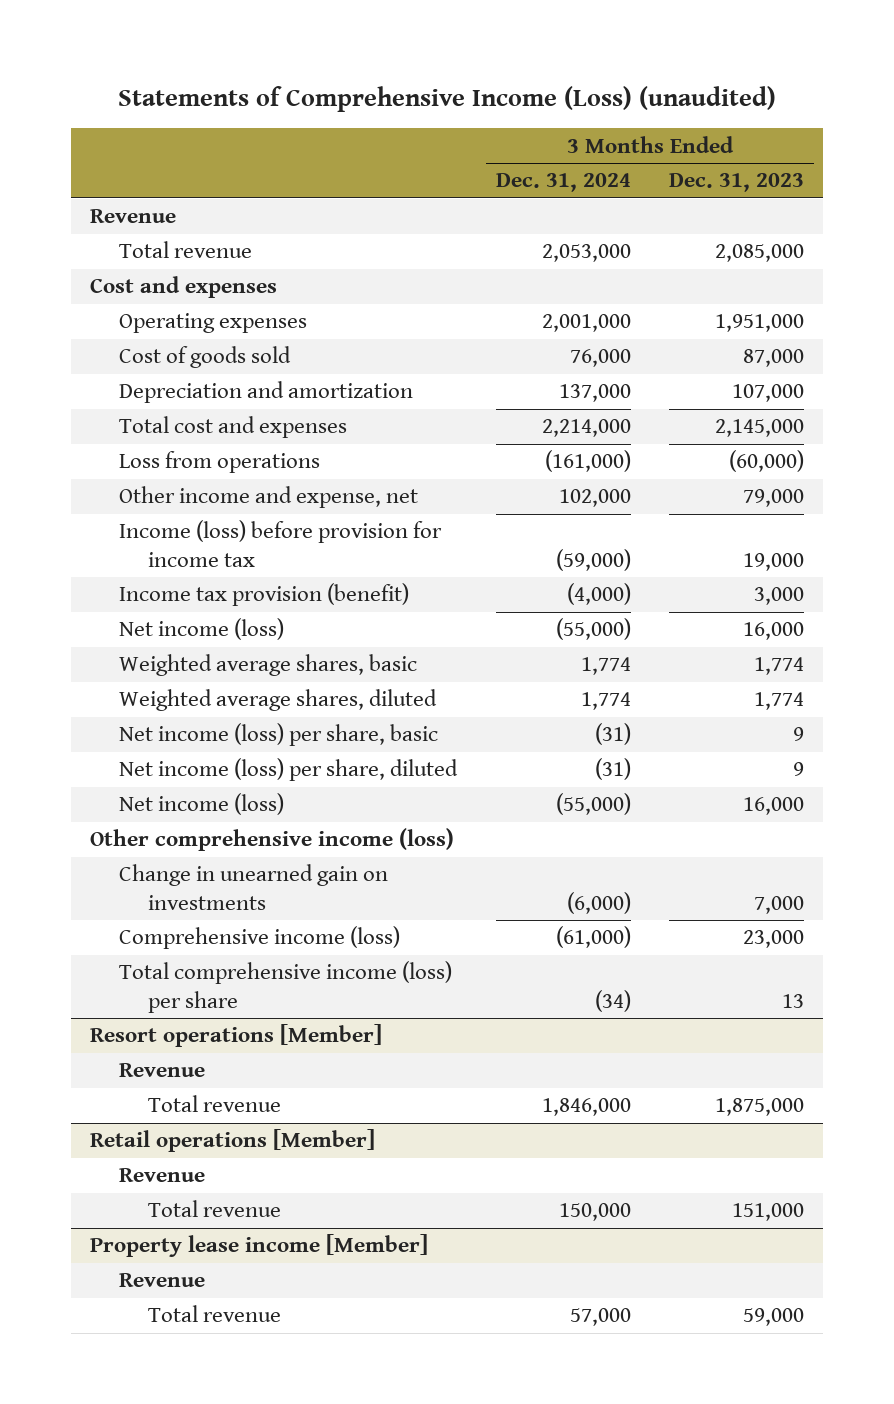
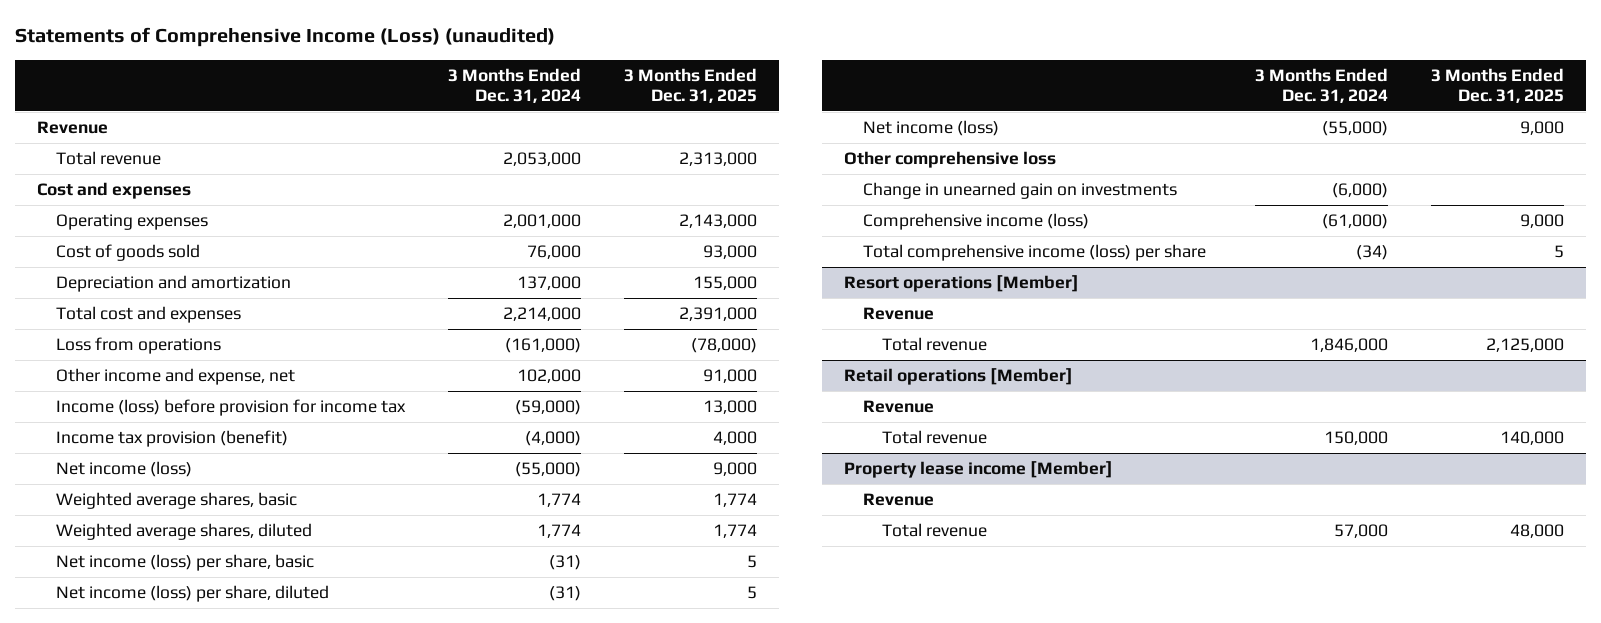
[669,173,805,193] Dec. 31, 2023 -> none
none -> [624,67,758,103] 3 Months Ended Dec. 31, 2025
[90,828,455,852] Other comprehensive income (loss) -> [844,151,1057,169] Other comprehensive loss

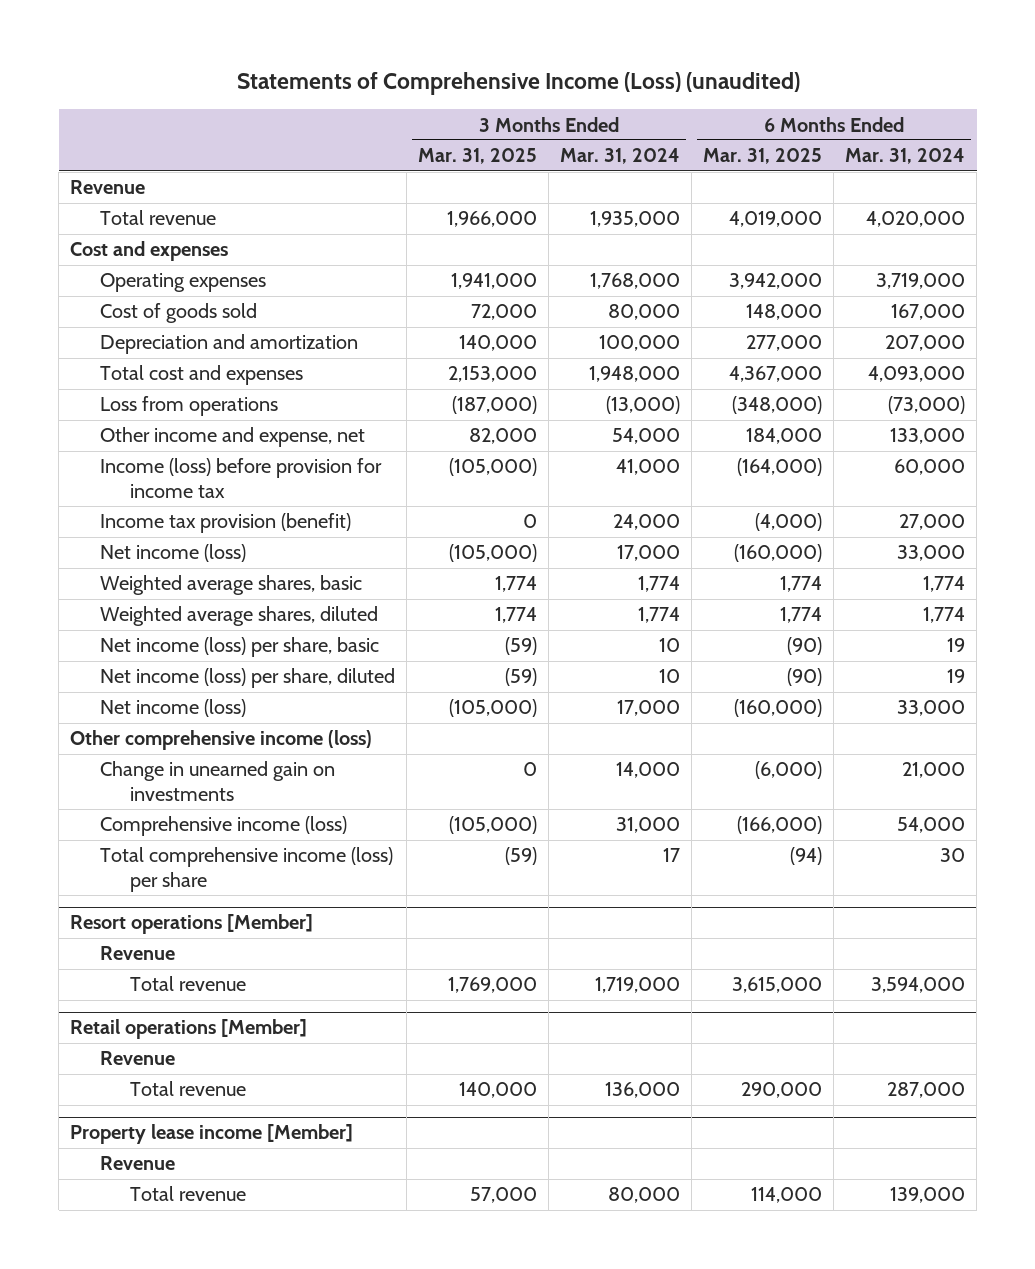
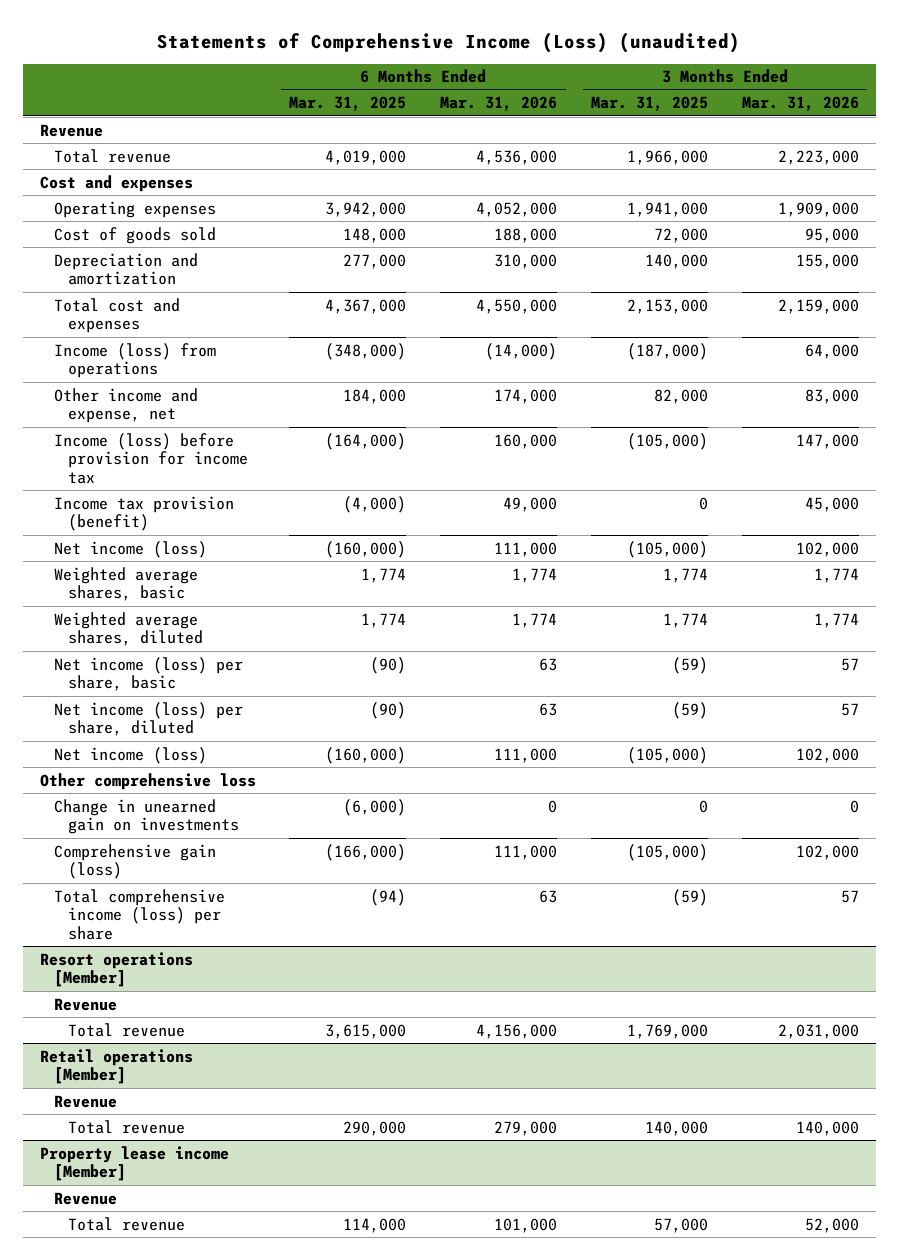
[560,148,681,165] Mar. 31, 2024 -> none
[845,148,966,165] Mar. 31, 2024 -> none
none -> [440,96,558,112] Mar. 31, 2026
none -> [741,96,859,112] Mar. 31, 2026
[100,396,279,417] Loss from operations -> [53,342,216,379] Income (loss) from operations
[70,730,373,751] Other comprehensive income (loss) -> [39,772,256,790] Other comprehensive loss
[100,816,348,837] Comprehensive income (loss) -> [53,843,216,880] Comprehensive gain (loss)

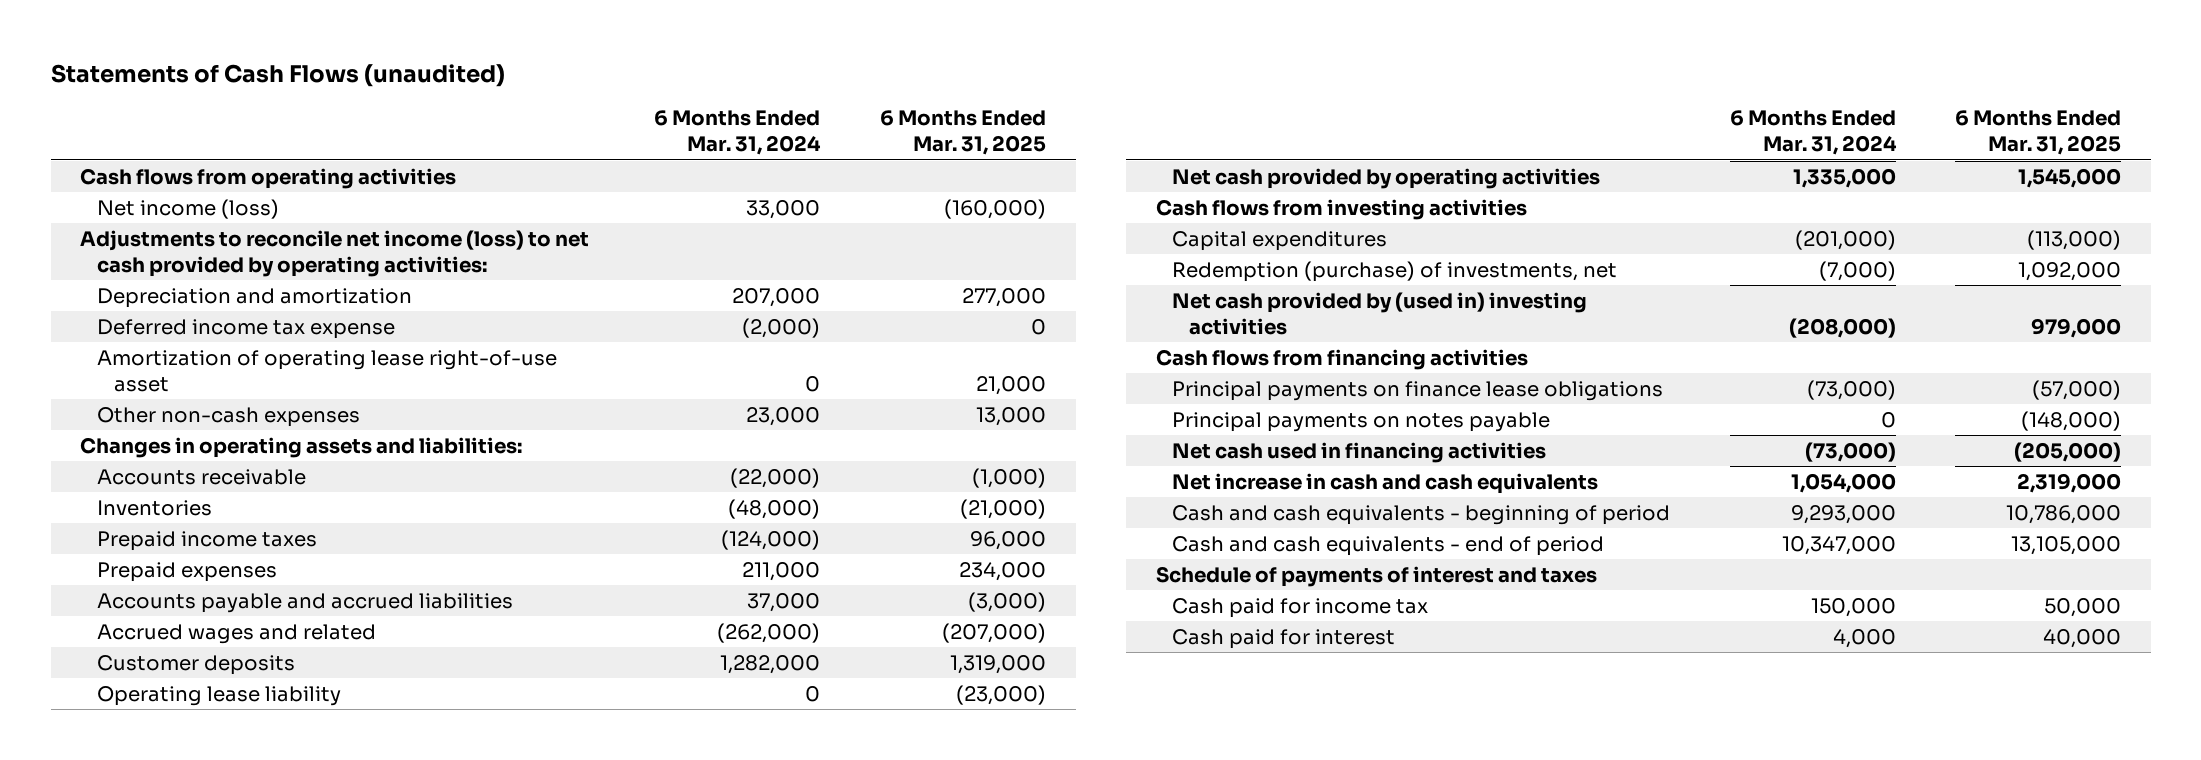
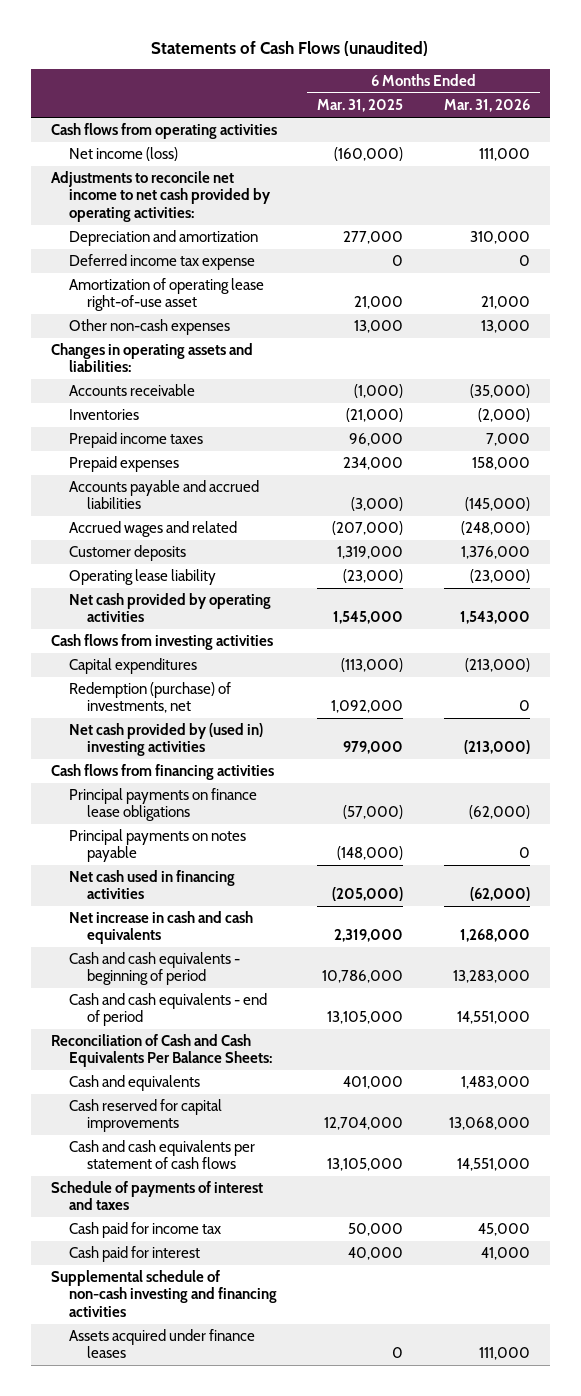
[654,110,822,156] 6 Months Ended Mar. 31, 2024 -> none
none -> [443,99,530,113] Mar. 31, 2026
[80,230,590,278] Adjustments to reconcile net income (loss) to net cash provided by operating activities: -> [51,171,272,222] Adjustments to reconcile net income to net cash provided by operating activities:
none -> [51,1034,273,1068] Reconciliation of Cash and Cash Equivalents Per Balance Sheets:
none -> [69,1075,201,1092] Cash and equivalents
none -> [69,1099,223,1133] Cash reserved for capital improvements
none -> [69,1140,256,1170] Cash and cash equivalents per statement of cash flows
none -> [51,1270,278,1317] Supplemental schedule of non-cash investing and financing activities
none -> [69,1329,256,1359] Assets acquired under finance leases

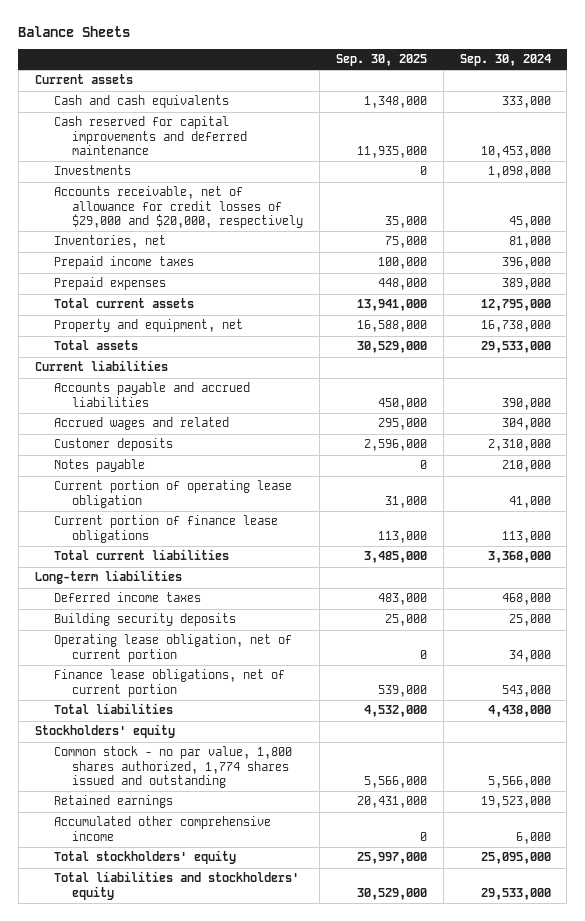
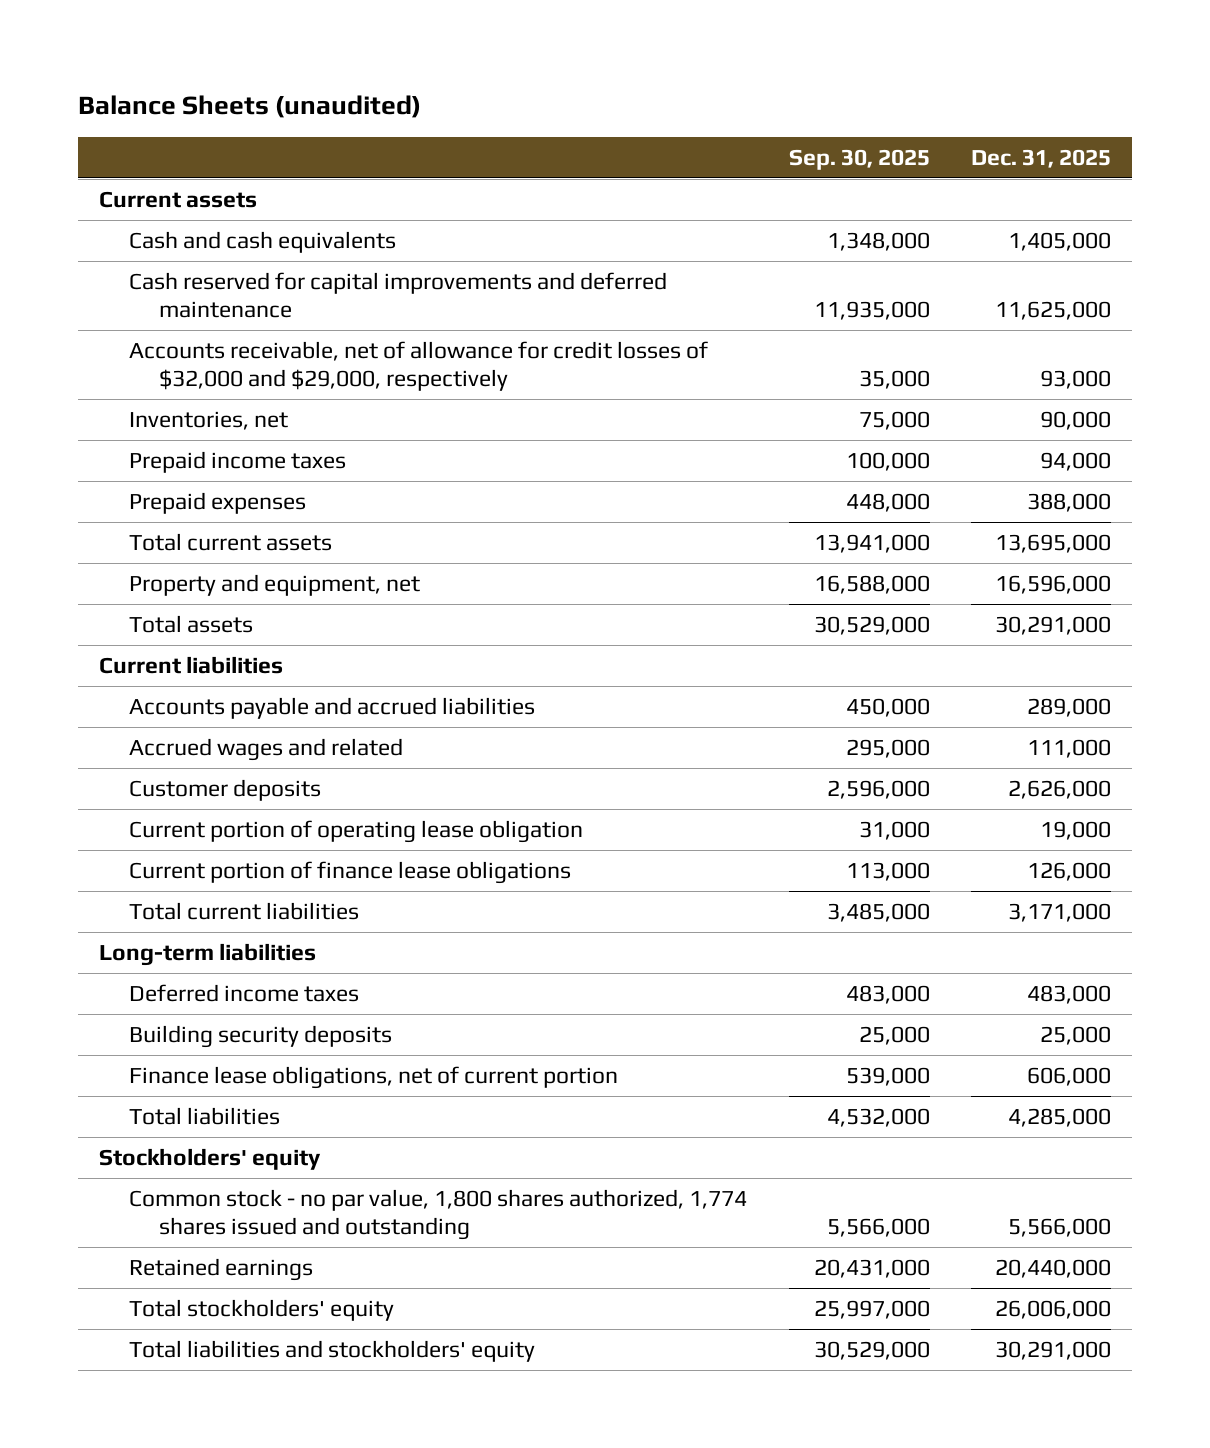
[18,25,131,37] Balance Sheets -> [78,94,422,118] Balance Sheets (unaudited)
[459,54,551,67] Sep. 30, 2024 -> none
none -> [971,148,1112,168] Dec. 31, 2025
[53,165,131,176] Investments -> none
[53,186,304,228] Accounts receivable, net of allowance for credit losses of $29,000 and $20,000, respectively -> [128,341,708,391] Accounts receivable, net of allowance for credit losses of $32,000 and $29,000, respectively
[53,459,145,473] Notes payable -> none
[53,634,292,662] Operating lease obligation, net of current portion -> none
[53,816,271,841] Accumulated other comprehensive income -> none

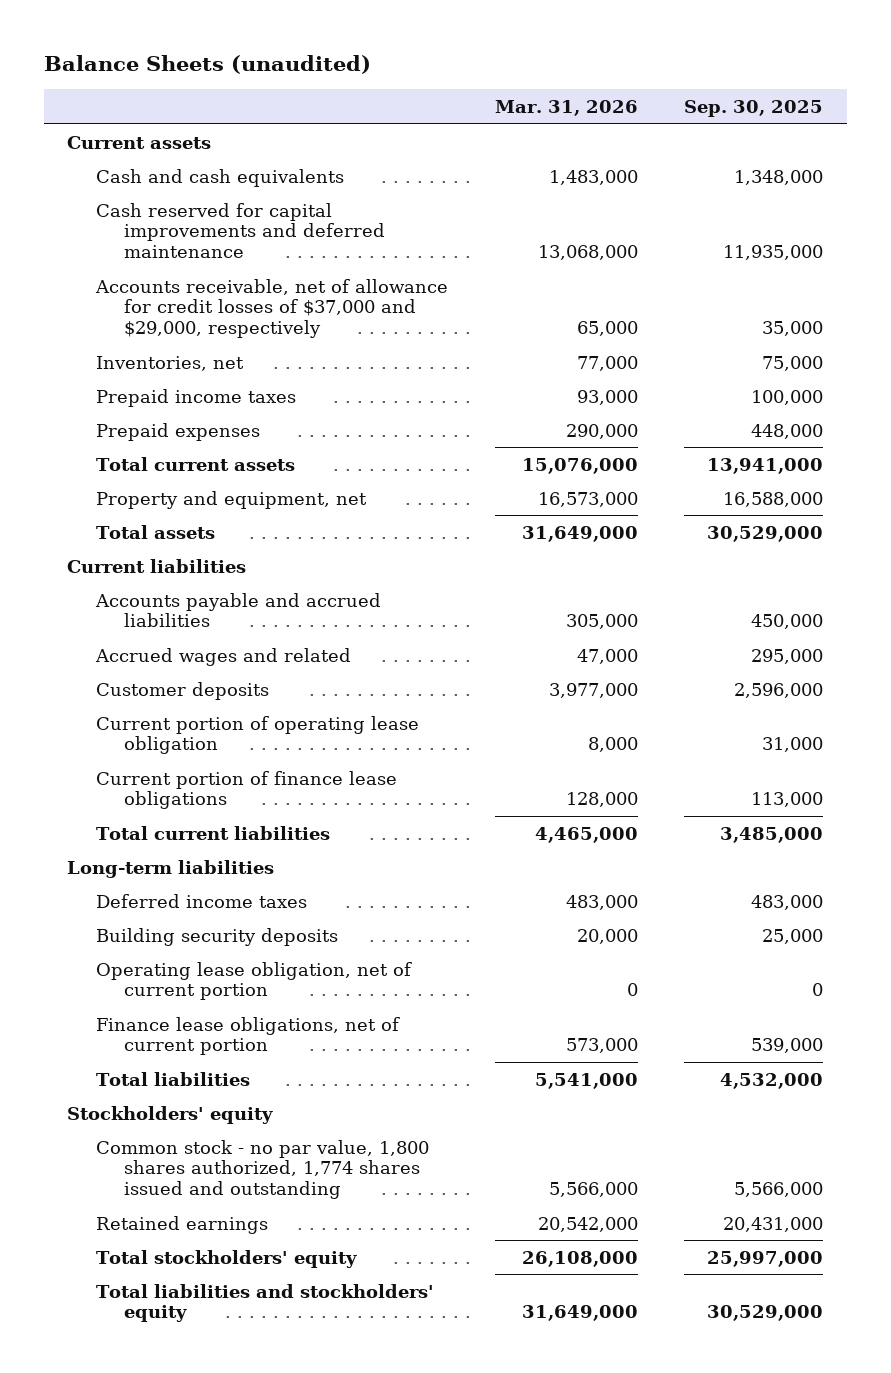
[971,148,1112,168] Dec. 31, 2025 -> none
none -> [494,99,638,116] Mar. 31, 2026
[128,341,708,391] Accounts receivable, net of allowance for credit losses of $32,000 and $29,000, respectively -> [94,278,448,339] Accounts receivable, net of allowance for credit losses of $37,000 and $29,000, respectively
none -> [95,961,412,1001] Operating lease obligation, net of current portion

